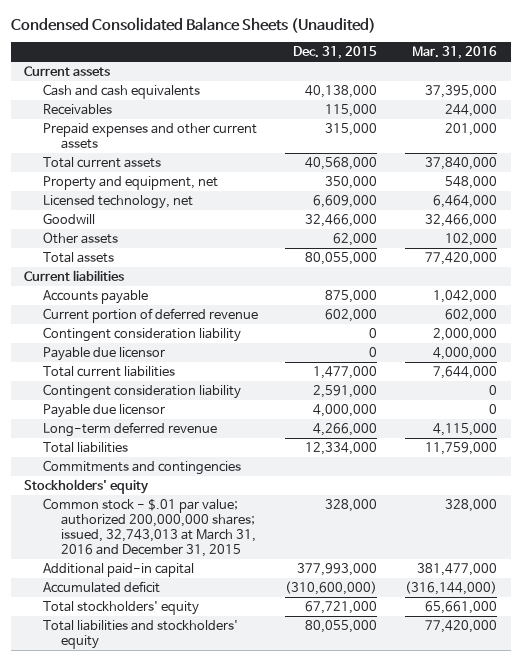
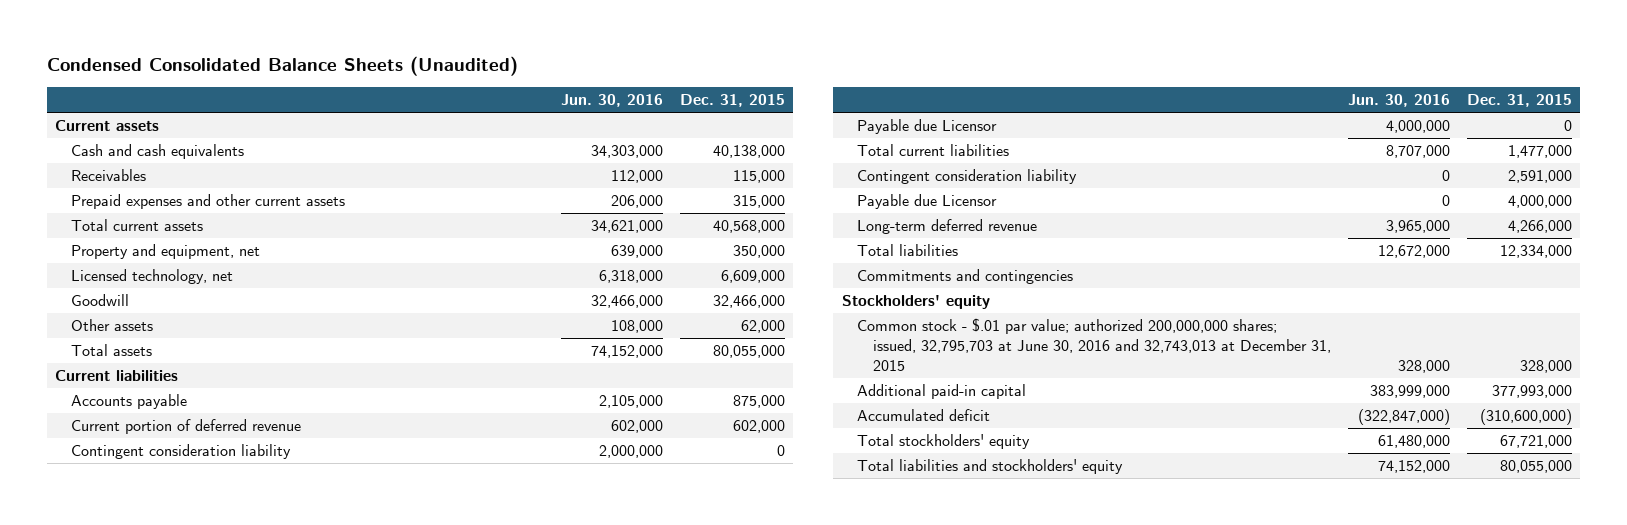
[411,46,497,60] Mar. 31, 2016 -> none
none -> [561,94,664,108] Jun. 30, 2016
[42,346,165,361] Payable due licensor -> [857,119,998,135] Payable due Licensor
[42,403,165,418] Payable due licensor -> [857,194,998,210] Payable due Licensor
[42,497,257,558] Common stock - $.01 par value; authorized 200,000,000 shares; issued, 32,743,013 at March 31, 2016 and December 31, 2015 -> [857,318,1331,372] Common stock - $.01 par value; authorized 200,000,000 shares; issued, 32,795,703 at June 30, 2016 and 32,743,013 at December 31, 2015

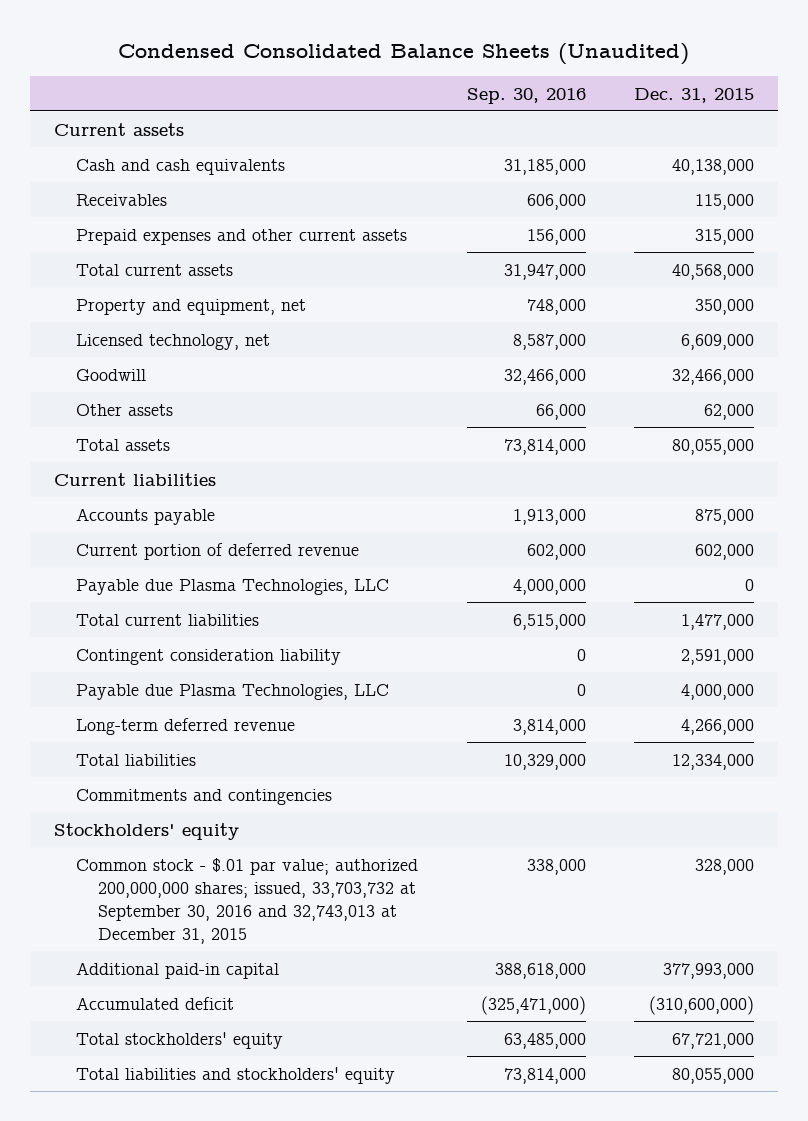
[561,94,664,108] Jun. 30, 2016 -> none
none -> [466,87,586,104] Sep. 30, 2016
[70,444,291,460] Contingent consideration liability -> none
[857,119,998,135] Payable due Licensor -> [76,578,390,595] Payable due Plasma Technologies, LLC
[857,194,998,210] Payable due Licensor -> [76,683,390,700] Payable due Plasma Technologies, LLC
[857,318,1331,372] Common stock - $.01 par value; authorized 200,000,000 shares; issued, 32,795,703 at June 30, 2016 and 32,743,013 at December 31, 2015 -> [76,857,419,945] Common stock - $.01 par value; authorized 200,000,000 shares; issued, 33,703,732 at September 30, 2016 and 32,743,013 at December 31, 2015

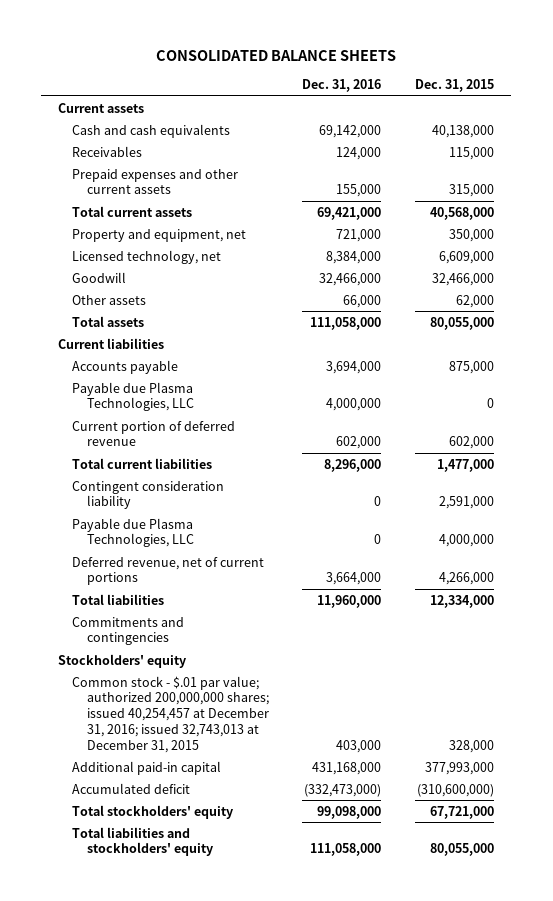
[118,42,690,65] Condensed Consolidated Balance Sheets (Unaudited) -> [156,50,397,62] CONSOLIDATED BALANCE SHEETS
[466,87,586,104] Sep. 30, 2016 -> none
none -> [302,79,382,93] Dec. 31, 2016
[76,542,360,560] Current portion of deferred revenue -> [72,420,236,447] Current portion of deferred revenue
[76,717,296,735] Long-term deferred revenue -> [72,556,265,586] Deferred revenue, net of current portions
[76,857,419,945] Common stock - $.01 par value; authorized 200,000,000 shares; issued, 33,703,732 at September 30, 2016 and 32,743,013 at December 31, 2015 -> [72,675,269,753] Common stock - $.01 par value; authorized 200,000,000 shares; issued 40,254,457 at December 31, 2016; issued 32,743,013 at December 31, 2015

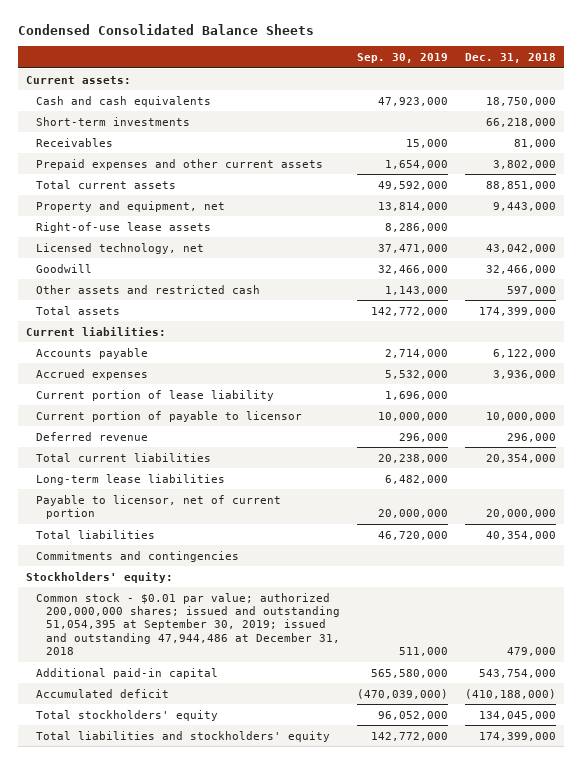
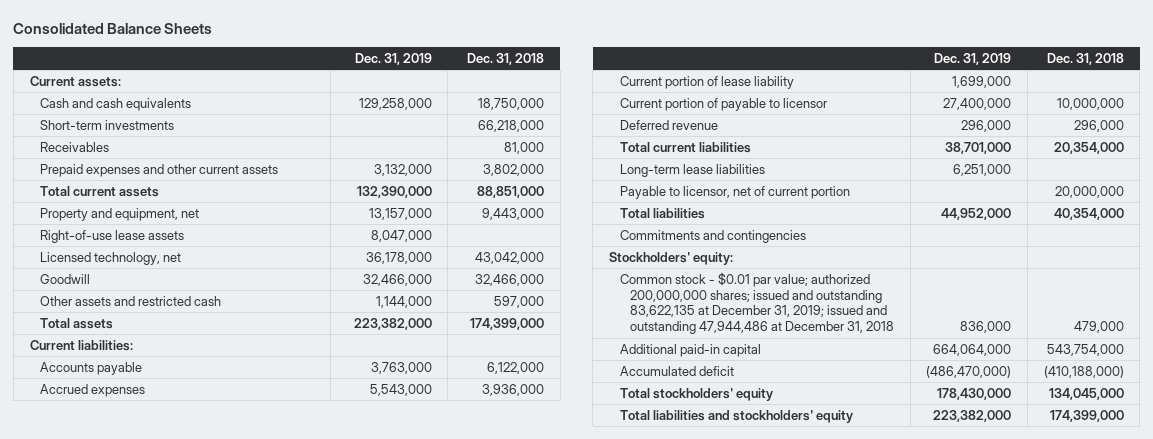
[17,24,314,36] Condensed Consolidated Balance Sheets -> [13,22,213,34] Consolidated Balance Sheets
[357,53,449,64] Sep. 30, 2019 -> none
none -> [354,52,432,65] Dec. 31, 2019
[36,592,341,656] Common stock - $0.01 par value; authorized 200,000,000 shares; issued and outstanding 51,054,395 at September 30, 2019; issued and outstanding 47,944,486 at December 31, 2018 -> [619,271,895,335] Common stock - $0.01 par value; authorized 200,000,000 shares; issued and outstanding 83,622,135 at December 31, 2019; issued and outstanding 47,944,486 at December 31, 2018

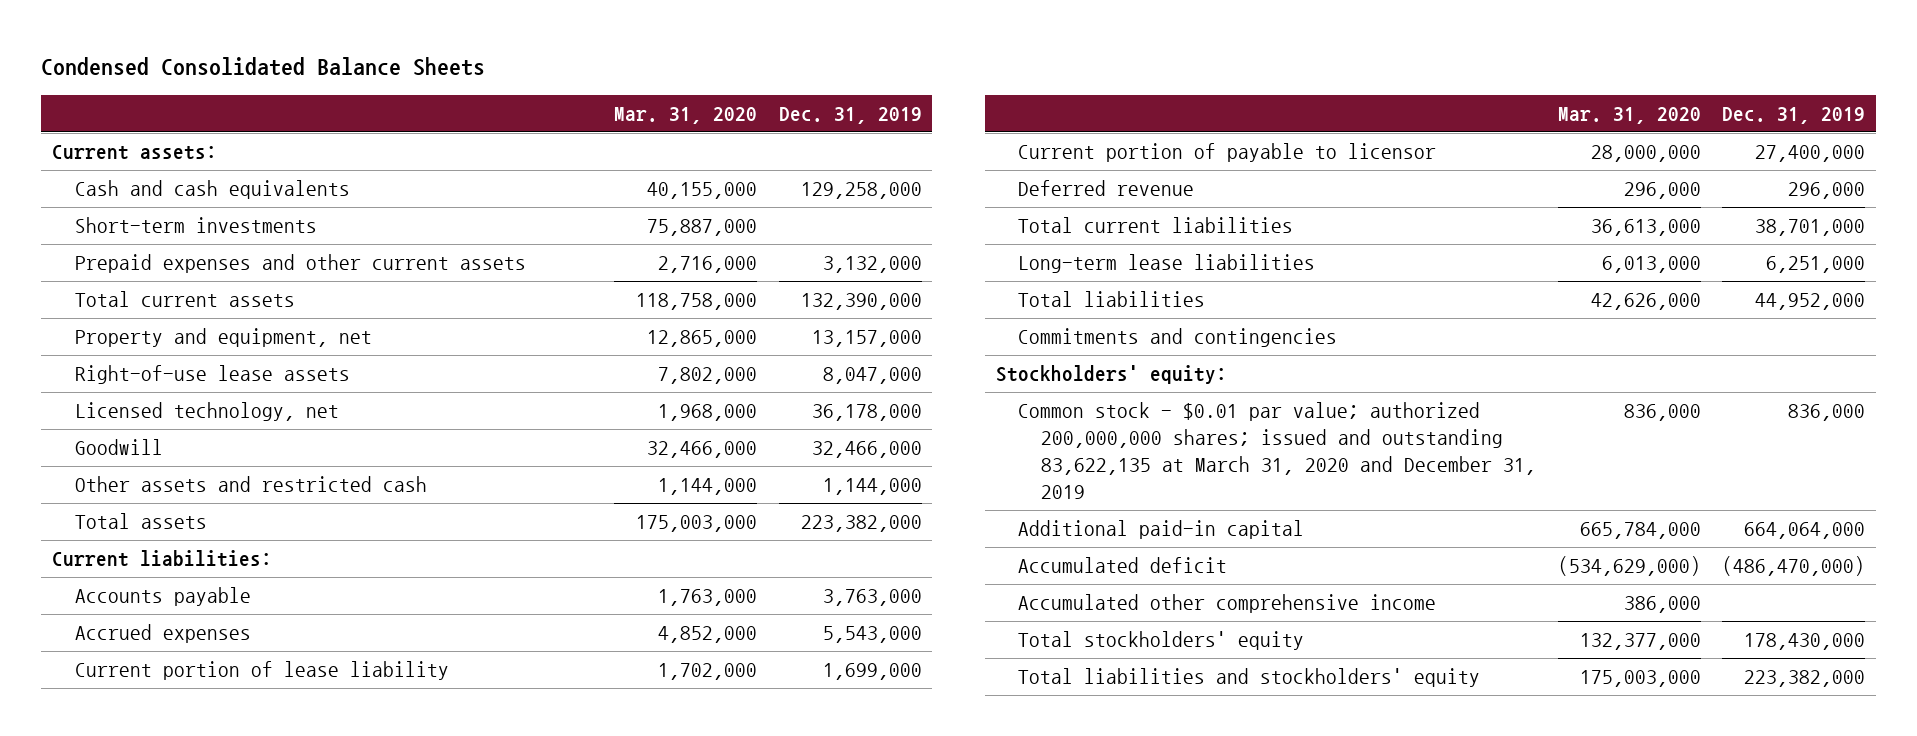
[13,22,213,34] Consolidated Balance Sheets -> [41,56,486,76] Condensed Consolidated Balance Sheets
[467,52,545,65] Dec. 31, 2018 -> none
none -> [614,106,758,124] Mar. 31, 2020
[40,141,110,152] Receivables -> none
[619,185,850,199] Payable to licensor, net of current portion -> none
[619,271,895,335] Common stock - $0.01 par value; authorized 200,000,000 shares; issued and outstanding 83,622,135 at December 31, 2019; issued and outstanding 47,944,486 at December 31, 2018 -> [1018,402,1537,500] Common stock - $0.01 par value; authorized 200,000,000 shares; issued and outstanding 83,622,135 at March 31, 2020 and December 31, 2019
none -> [1018,594,1437,614] Accumulated other comprehensive income

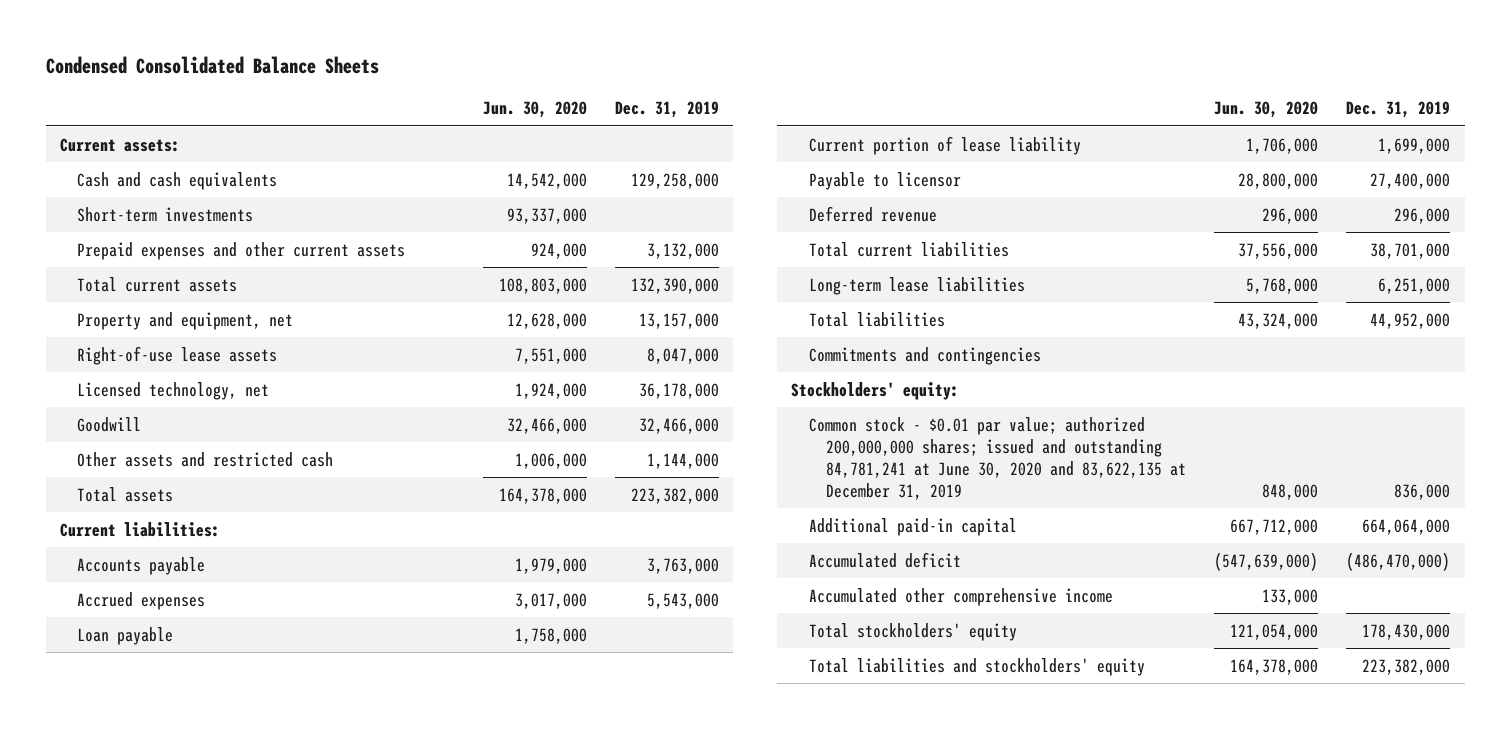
[614,106,758,124] Mar. 31, 2020 -> none
none -> [482,101,587,119] Jun. 30, 2020
none -> [77,626,174,645] Loan payable
[1018,143,1437,163] Current portion of payable to licensor -> [808,171,961,190] Payable to licensor
[1018,402,1537,500] Common stock - $0.01 par value; authorized 200,000,000 shares; issued and outstanding 83,622,135 at March 31, 2020 and December 31, 2019 -> [808,416,1186,501] Common stock - $0.01 par value; authorized 200,000,000 shares; issued and outstanding 84,781,241 at June 30, 2020 and 83,622,135 at December 31, 2019

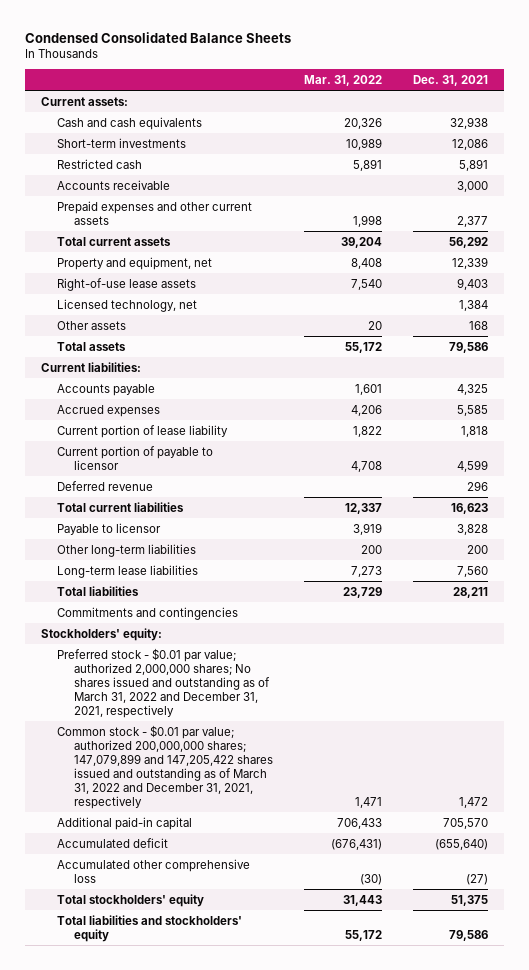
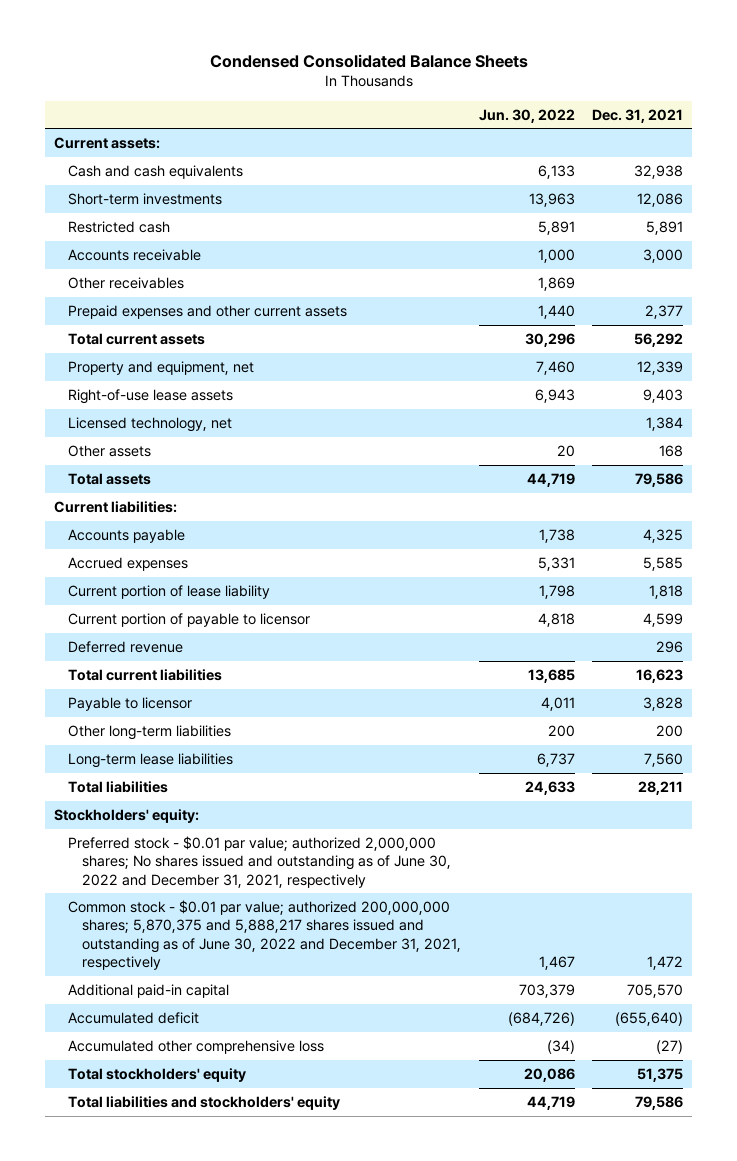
[303,74,382,86] Mar. 31, 2022 -> none
none -> [478,108,575,123] Jun. 30, 2022
none -> [67,276,184,289] Other receivables
[57,606,239,620] Commitments and contingencies -> none
[57,647,270,718] Preferred stock - $0.01 par value; authorized 2,000,000 shares; No shares issued and outstanding as of March 31, 2022 and December 31, 2021, respectively -> [67,835,452,888] Preferred stock - $0.01 par value; authorized 2,000,000 shares; No shares issued and outstanding as of June 30, 2022 and December 31, 2021, respectively
[57,724,273,809] Common stock - $0.01 par value; authorized 200,000,000 shares; 147,079,899 and 147,205,422 shares issued and outstanding as of March 31, 2022 and December 31, 2021, respectively -> [67,899,462,970] Common stock - $0.01 par value; authorized 200,000,000 shares; 5,870,375 and 5,888,217 shares issued and outstanding as of June 30, 2022 and December 31, 2021, respectively

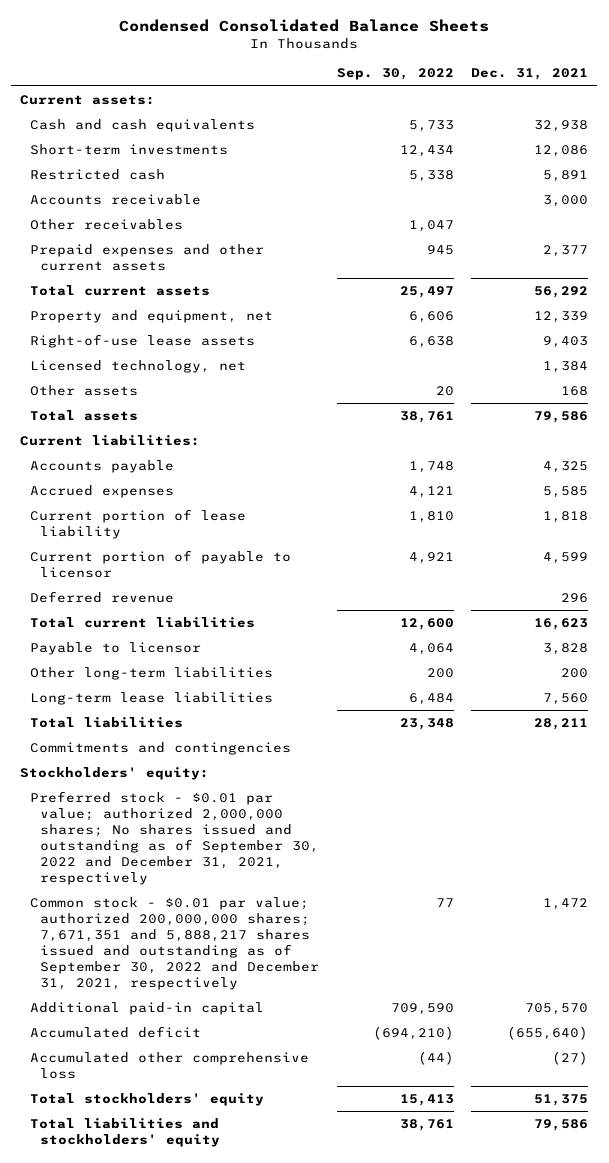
[478,108,575,123] Jun. 30, 2022 -> none
none -> [336,68,454,81] Sep. 30, 2022
none -> [30,741,292,755] Commitments and contingencies
[67,835,452,888] Preferred stock - $0.01 par value; authorized 2,000,000 shares; No shares issued and outstanding as of June 30, 2022 and December 31, 2021, respectively -> [30,790,319,885] Preferred stock - $0.01 par value; authorized 2,000,000 shares; No shares issued and outstanding as of September 30, 2022 and December 31, 2021, respectively
[67,899,462,970] Common stock - $0.01 par value; authorized 200,000,000 shares; 5,870,375 and 5,888,217 shares issued and outstanding as of June 30, 2022 and December 31, 2021, respectively -> [30,896,319,990] Common stock - $0.01 par value; authorized 200,000,000 shares; 7,671,351 and 5,888,217 shares issued and outstanding as of September 30, 2022 and December 31, 2021, respectively

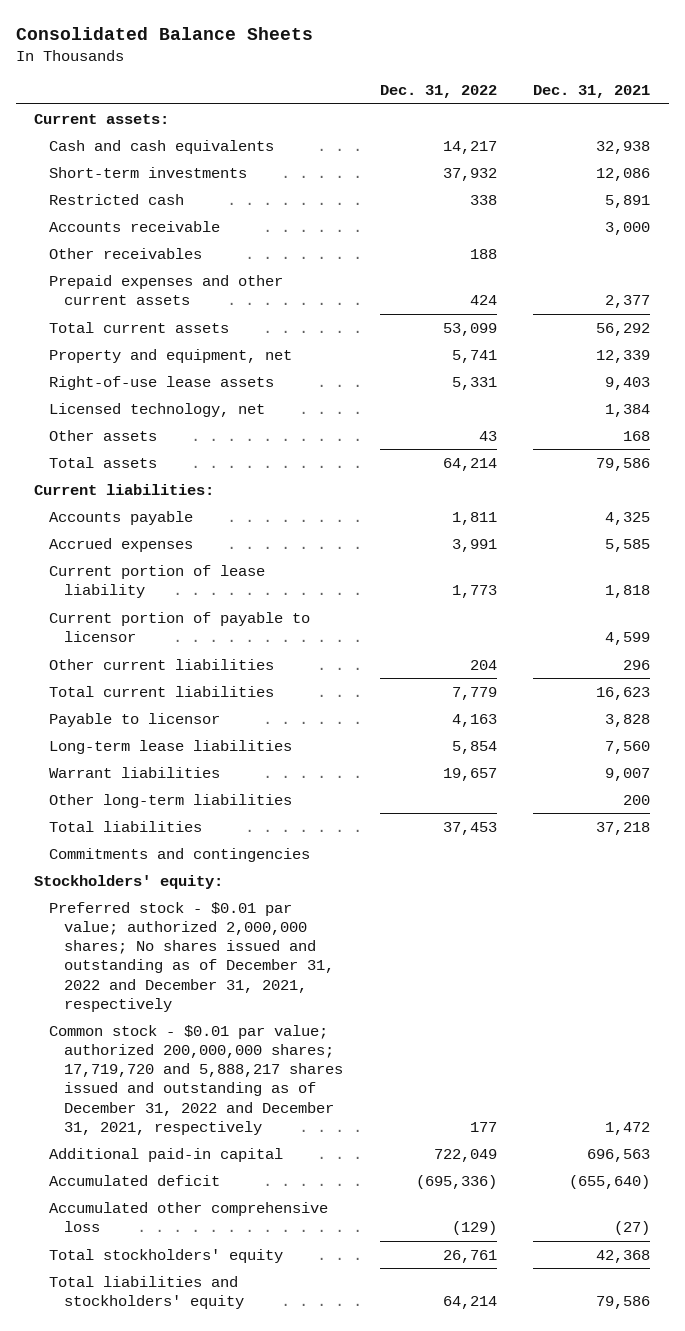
[119,19,490,33] Condensed Consolidated Balance Sheets -> [15,26,313,40] Consolidated Balance Sheets
[336,68,454,81] Sep. 30, 2022 -> none
none -> [379,85,497,99] Dec. 31, 2022
[30,590,175,603] Deferred revenue -> [49,658,275,670] Other current liabilities
none -> [49,766,221,778] Warrant liabilities
[30,666,274,680] Other long-term liabilities -> [49,793,293,808] Other long-term liabilities
[534,717,589,730] 28,211 -> [596,821,651,835] 37,218
[30,790,319,885] Preferred stock - $0.01 par value; authorized 2,000,000 shares; No shares issued and outstanding as of September 30, 2022 and December 31, 2021, respectively -> [49,901,335,1012] Preferred stock - $0.01 par value; authorized 2,000,000 shares; No shares issued and outstanding as of December 31, 2022 and December 31, 2021, respectively
[30,896,319,990] Common stock - $0.01 par value; authorized 200,000,000 shares; 7,671,351 and 5,888,217 shares issued and outstanding as of September 30, 2022 and December 31, 2021, respectively -> [49,1024,344,1135] Common stock - $0.01 par value; authorized 200,000,000 shares; 17,719,720 and 5,888,217 shares issued and outstanding as of December 31, 2022 and December 31, 2021, respectively
[525,1002,589,1015] 705,570 -> [587,1148,651,1162] 696,563
[534,1093,589,1106] 51,375 -> [596,1249,651,1263] 42,368

